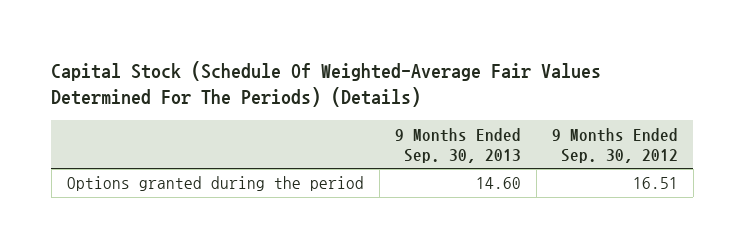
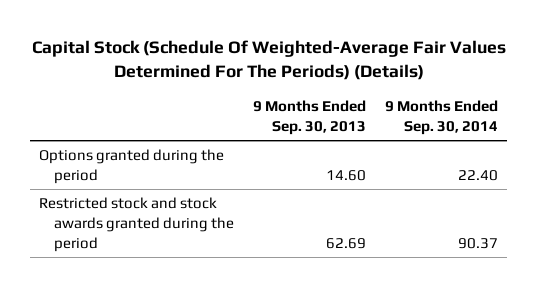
[551,127,678,163] 9 Months Ended Sep. 30, 2012 -> none
none -> [385,100,499,136] 9 Months Ended Sep. 30, 2014
none -> [39,197,235,252] Restricted stock and stock awards granted during the period

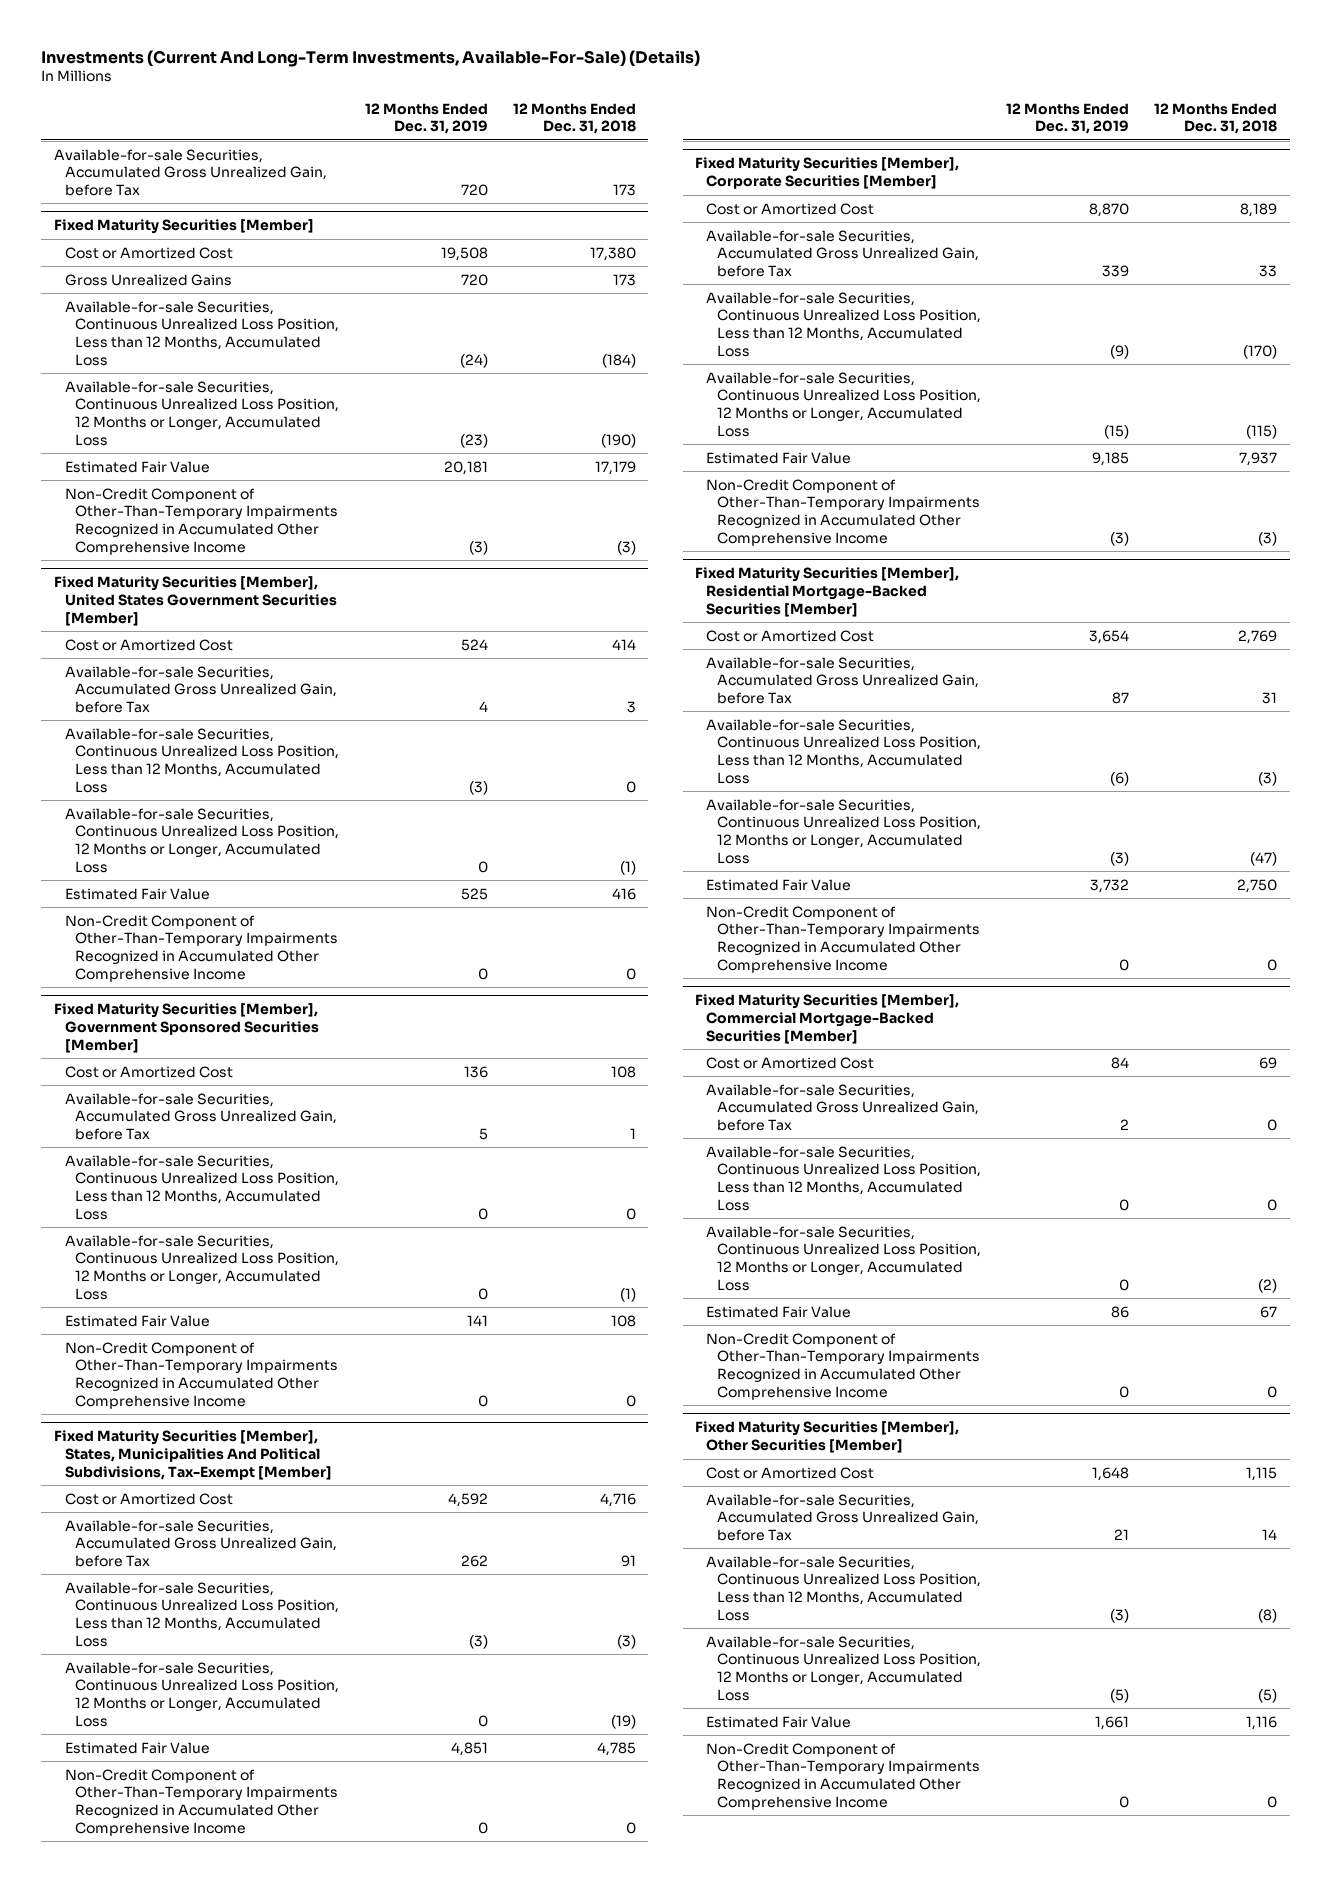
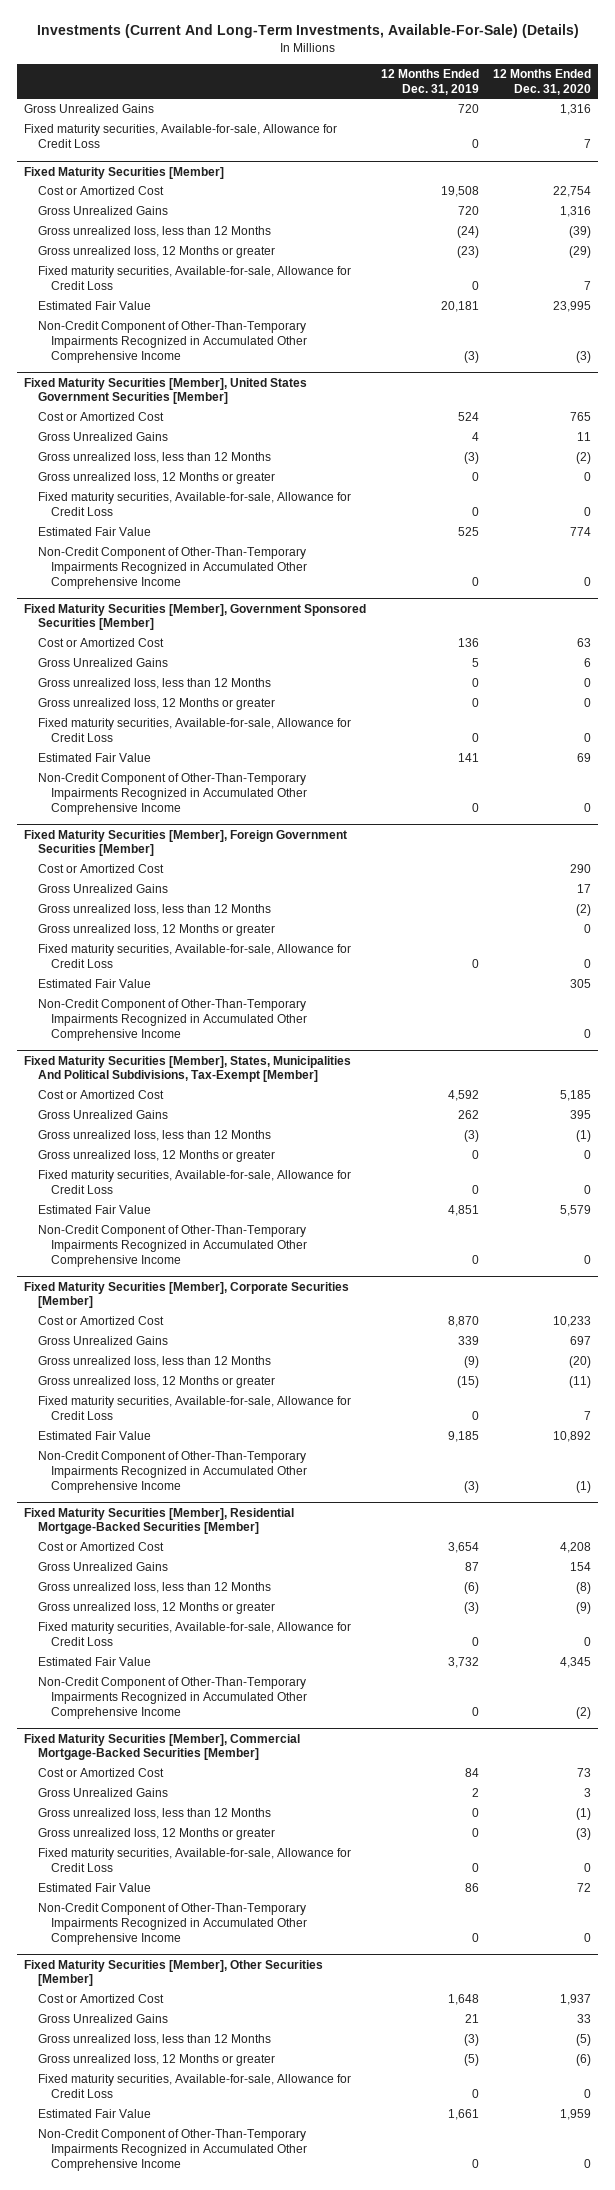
[512,102,636,135] 12 Months Ended Dec. 31, 2018 -> none
none -> [493,68,592,95] 12 Months Ended Dec. 31, 2020
[53,148,327,196] Available-for-sale Securities, Accumulated Gross Unrealized Gain, before Tax -> [24,104,155,114] Gross Unrealized Gains
none -> [24,124,338,148] Fixed maturity securities, Available-for-sale, Allowance for Credit Loss
[64,300,340,366] Available-for-sale Securities, Continuous Unrealized Loss Position, Less than 12 Months, Accumulated Loss -> [37,226,271,238] Gross unrealized loss, less than 12 Months
[64,380,340,446] Available-for-sale Securities, Continuous Unrealized Loss Position, 12 Months or Longer, Accumulated Loss -> [37,246,275,259] Gross unrealized loss, 12 Months or greater
none -> [37,266,351,290] Fixed maturity securities, Available-for-sale, Allowance for Credit Loss
[64,665,338,713] Available-for-sale Securities, Accumulated Gross Unrealized Gain, before Tax -> [37,432,168,442] Gross Unrealized Gains
[64,727,340,793] Available-for-sale Securities, Continuous Unrealized Loss Position, Less than 12 Months, Accumulated Loss -> [37,452,271,464] Gross unrealized loss, less than 12 Months
[64,807,340,873] Available-for-sale Securities, Continuous Unrealized Loss Position, 12 Months or Longer, Accumulated Loss -> [37,472,275,485] Gross unrealized loss, 12 Months or greater
none -> [37,492,351,516] Fixed maturity securities, Available-for-sale, Allowance for Credit Loss
[64,1092,338,1140] Available-for-sale Securities, Accumulated Gross Unrealized Gain, before Tax -> [37,658,168,668] Gross Unrealized Gains
[64,1154,340,1220] Available-for-sale Securities, Continuous Unrealized Loss Position, Less than 12 Months, Accumulated Loss -> [37,678,271,690] Gross unrealized loss, less than 12 Months
[64,1234,340,1300] Available-for-sale Securities, Continuous Unrealized Loss Position, 12 Months or Longer, Accumulated Loss -> [37,698,275,711] Gross unrealized loss, 12 Months or greater
none -> [37,718,351,742] Fixed maturity securities, Available-for-sale, Allowance for Credit Loss
none -> [24,829,348,857] Fixed Maturity Securities [Member], Foreign Government Securities [Member]
none -> [37,864,164,874] Cost or Amortized Cost
none -> [37,884,168,894] Gross Unrealized Gains
none -> [37,904,271,916] Gross unrealized loss, less than 12 Months
none -> [37,924,275,937] Gross unrealized loss, 12 Months or greater
none -> [37,944,351,968] Fixed maturity securities, Available-for-sale, Allowance for Credit Loss
none -> [37,979,151,989] Estimated Fair Value
none -> [37,999,308,1041] Non-Credit Component of Other-Than-Temporary Impairments Recognized in Accumulated Other Comprehensive Income
[64,1519,338,1567] Available-for-sale Securities, Accumulated Gross Unrealized Gain, before Tax -> [37,1110,168,1120] Gross Unrealized Gains
[64,1581,340,1647] Available-for-sale Securities, Continuous Unrealized Loss Position, Less than 12 Months, Accumulated Loss -> [37,1130,271,1142] Gross unrealized loss, less than 12 Months
[64,1661,340,1727] Available-for-sale Securities, Continuous Unrealized Loss Position, 12 Months or Longer, Accumulated Loss -> [37,1150,275,1163] Gross unrealized loss, 12 Months or greater
none -> [37,1170,351,1194] Fixed maturity securities, Available-for-sale, Allowance for Credit Loss
[706,229,979,277] Available-for-sale Securities, Accumulated Gross Unrealized Gain, before Tax -> [37,1336,168,1346] Gross Unrealized Gains
[706,291,981,357] Available-for-sale Securities, Continuous Unrealized Loss Position, Less than 12 Months, Accumulated Loss -> [37,1356,271,1368] Gross unrealized loss, less than 12 Months
[706,371,981,437] Available-for-sale Securities, Continuous Unrealized Loss Position, 12 Months or Longer, Accumulated Loss -> [37,1376,275,1389] Gross unrealized loss, 12 Months or greater
none -> [37,1396,351,1420] Fixed maturity securities, Available-for-sale, Allowance for Credit Loss
[706,656,979,704] Available-for-sale Securities, Accumulated Gross Unrealized Gain, before Tax -> [37,1562,168,1572] Gross Unrealized Gains
[706,718,981,784] Available-for-sale Securities, Continuous Unrealized Loss Position, Less than 12 Months, Accumulated Loss -> [37,1582,271,1594] Gross unrealized loss, less than 12 Months
[706,798,981,864] Available-for-sale Securities, Continuous Unrealized Loss Position, 12 Months or Longer, Accumulated Loss -> [37,1602,275,1615] Gross unrealized loss, 12 Months or greater
none -> [37,1622,351,1646] Fixed maturity securities, Available-for-sale, Allowance for Credit Loss
[706,1083,979,1131] Available-for-sale Securities, Accumulated Gross Unrealized Gain, before Tax -> [37,1788,168,1798] Gross Unrealized Gains
[706,1145,981,1211] Available-for-sale Securities, Continuous Unrealized Loss Position, Less than 12 Months, Accumulated Loss -> [37,1808,271,1820] Gross unrealized loss, less than 12 Months
[706,1225,981,1291] Available-for-sale Securities, Continuous Unrealized Loss Position, 12 Months or Longer, Accumulated Loss -> [37,1828,275,1841] Gross unrealized loss, 12 Months or greater
none -> [37,1848,351,1872] Fixed maturity securities, Available-for-sale, Allowance for Credit Loss
[706,1493,979,1541] Available-for-sale Securities, Accumulated Gross Unrealized Gain, before Tax -> [37,2014,168,2024] Gross Unrealized Gains
[706,1555,981,1621] Available-for-sale Securities, Continuous Unrealized Loss Position, Less than 12 Months, Accumulated Loss -> [37,2034,271,2046] Gross unrealized loss, less than 12 Months
[706,1635,981,1701] Available-for-sale Securities, Continuous Unrealized Loss Position, 12 Months or Longer, Accumulated Loss -> [37,2054,275,2067] Gross unrealized loss, 12 Months or greater
none -> [37,2074,351,2098] Fixed maturity securities, Available-for-sale, Allowance for Credit Loss

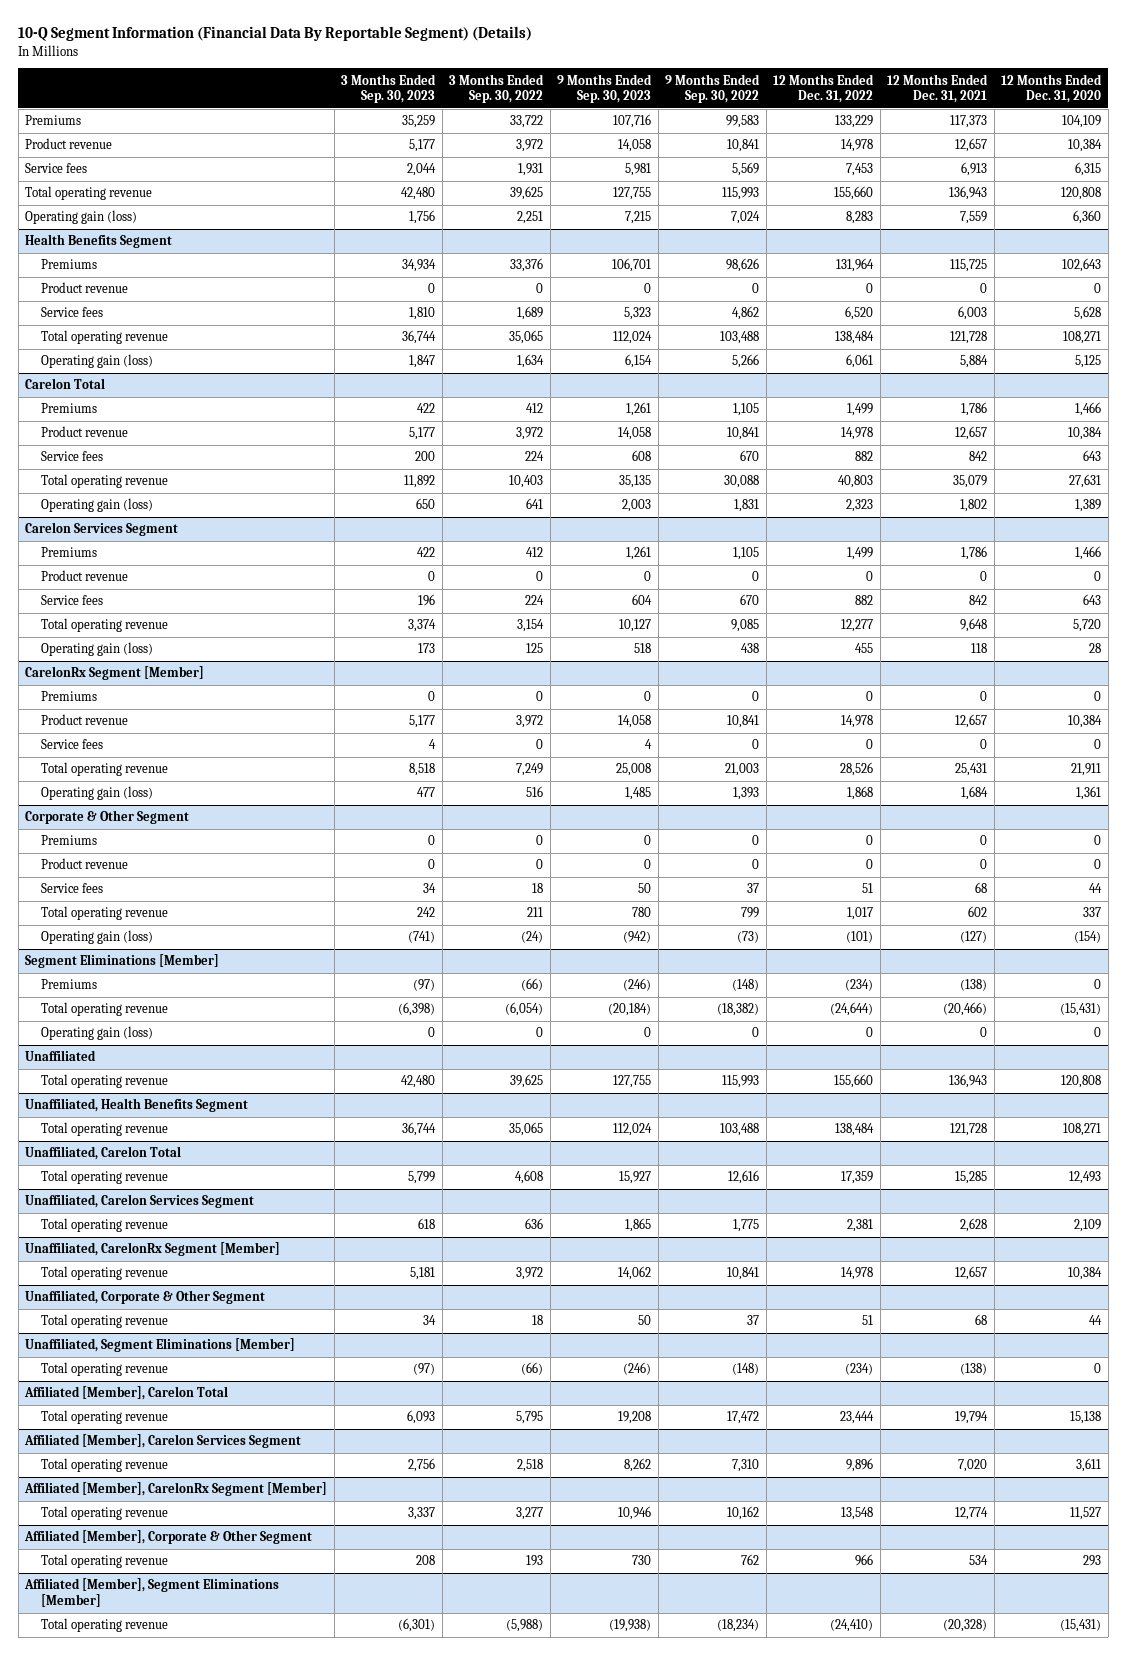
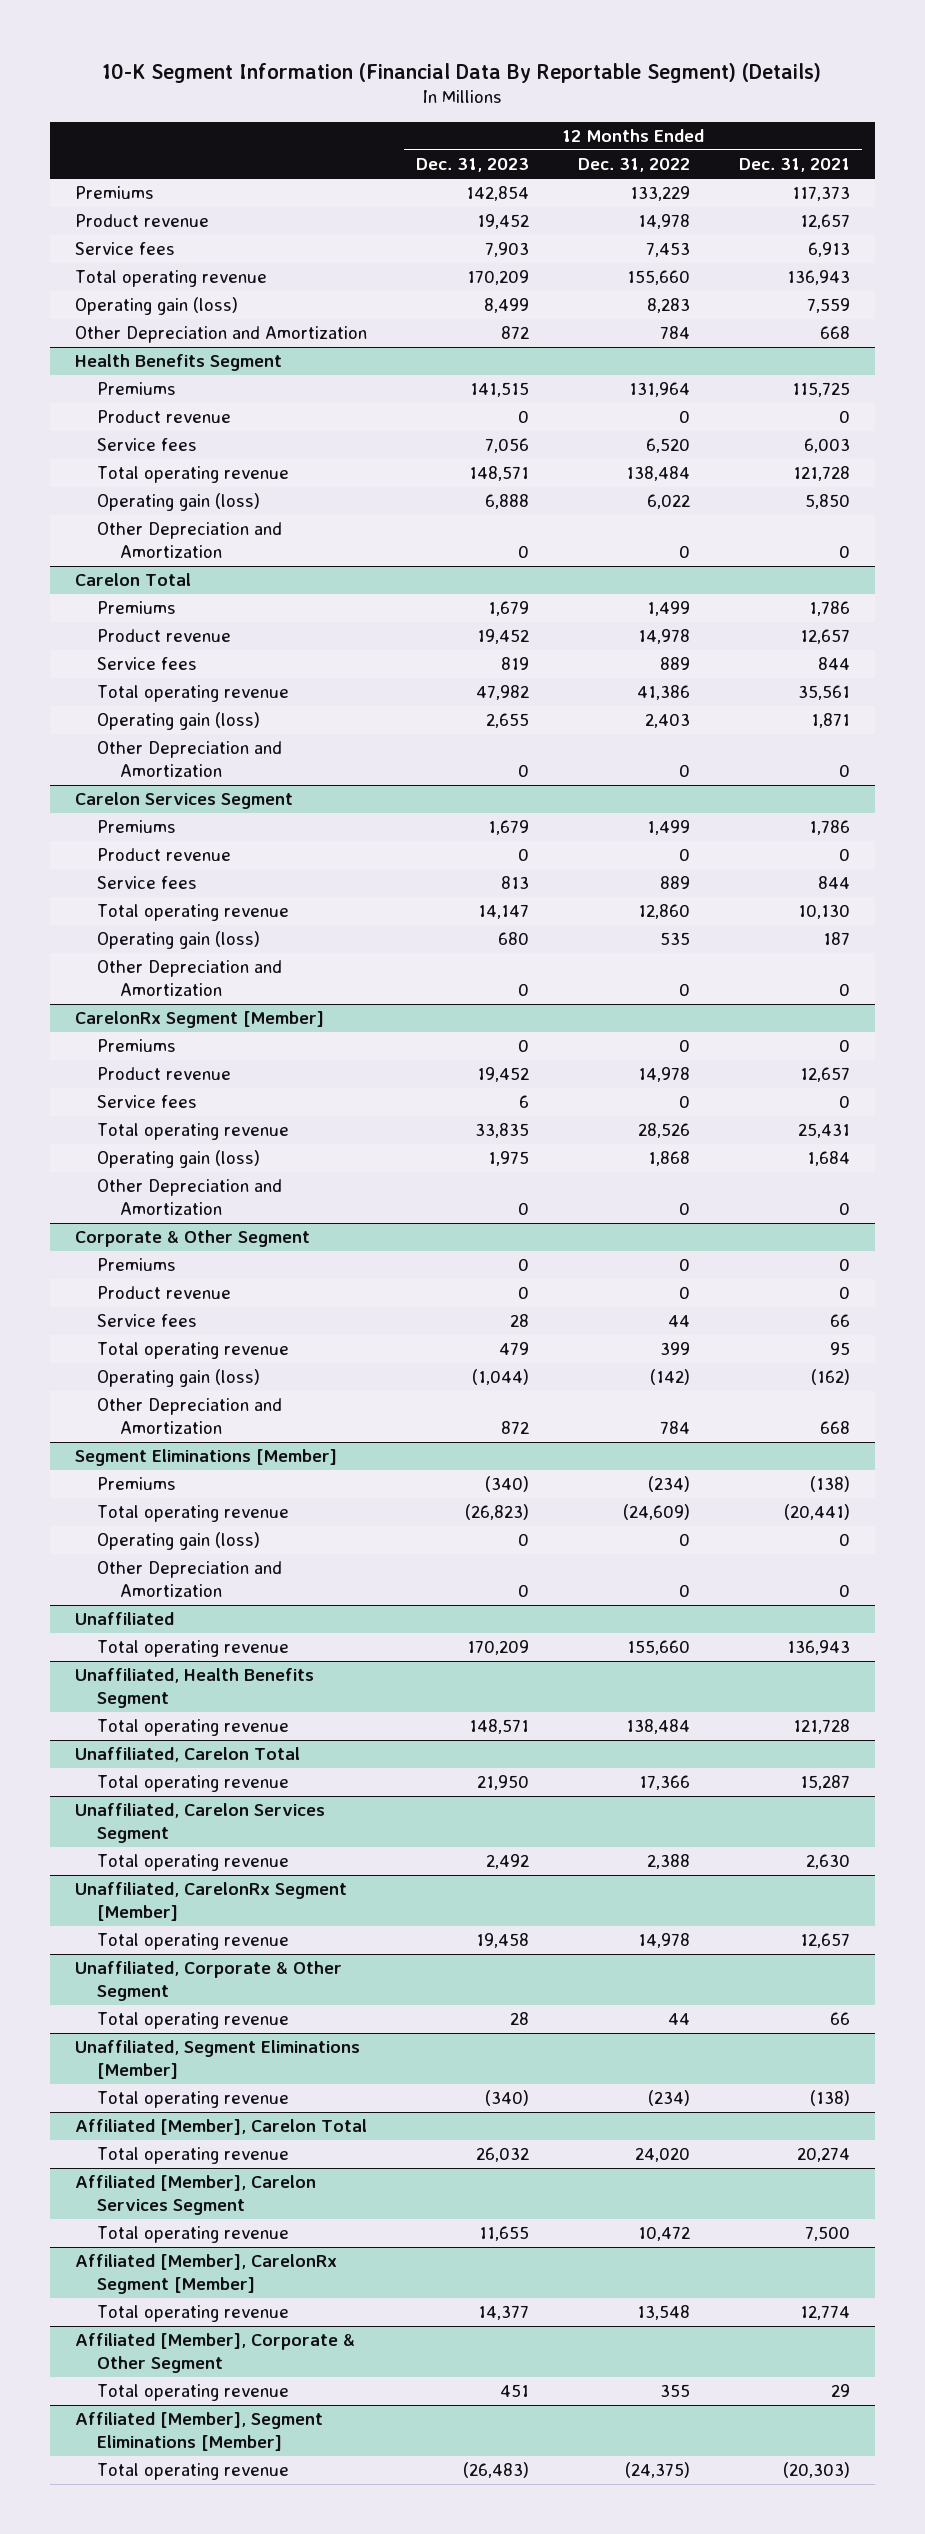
[18,26,533,42] 10-Q Segment Information (Financial Data By Reportable Segment) (Details) -> [102,62,822,83] 10-K Segment Information (Financial Data By Reportable Segment) (Details)
[341,73,437,104] 3 Months Ended Sep. 30, 2023 -> none
[449,73,545,104] 3 Months Ended Sep. 30, 2022 -> none
[557,73,653,104] 9 Months Ended Sep. 30, 2023 -> none
[665,73,761,104] 9 Months Ended Sep. 30, 2022 -> none
[1001,73,1103,104] 12 Months Ended Dec. 31, 2020 -> none
none -> [415,158,529,173] Dec. 31, 2023
none -> [74,326,367,344] Other Depreciation and Amortization
[846,354,874,369] 6,061 -> [646,494,690,510] 6,022
[960,355,989,369] 5,884 -> [805,494,851,510] 5,850
none -> [97,522,283,559] Other Depreciation and Amortization
[855,451,874,462] 882 -> [659,657,690,671] 889
[969,451,988,462] 842 -> [818,657,851,671] 844
[838,475,874,489] 40,803 -> [636,685,690,701] 41,386
[953,475,988,489] 35,079 -> [798,685,851,701] 35,561
[846,499,874,513] 2,323 -> [644,713,690,729] 2,403
[960,499,988,513] 1,802 -> [811,713,851,729] 1,871
none -> [97,741,283,778] Other Depreciation and Amortization
[855,595,874,606] 882 -> [659,876,690,890] 889
[969,595,988,606] 842 -> [818,876,851,890] 844
[841,619,874,633] 12,277 -> [637,904,690,920] 12,860
[960,618,988,633] 9,648 -> [798,904,851,920] 10,130
[855,643,874,654] 455 -> [659,932,690,946] 535
[971,643,988,654] 118 -> [823,932,851,946] 187
none -> [97,960,283,997] Other Depreciation and Amortization
none -> [97,1179,283,1216] Other Depreciation and Amortization
[862,883,874,894] 51 -> [667,1315,690,1328] 44
[975,882,988,894] 68 -> [830,1314,851,1328] 66
[847,907,874,921] 1,017 -> [659,1342,690,1356] 399
[968,906,988,918] 602 -> [830,1342,851,1356] 95
[846,931,874,944] (101) -> [649,1369,690,1386] (142)
[960,931,988,944] (127) -> [811,1369,851,1386] (162)
none -> [97,1398,283,1435] Other Depreciation and Amortization
[830,1002,874,1017] (24,644) -> [622,1504,690,1521] (24,609)
[943,1002,988,1017] (20,466) -> [784,1504,851,1521] (20,441)
none -> [97,1561,283,1598] Other Depreciation and Amortization
[841,1171,874,1185] 17,359 -> [638,1775,690,1791] 17,366
[955,1171,988,1185] 15,285 -> [800,1775,851,1791] 15,287
[847,1219,874,1233] 2,381 -> [646,1854,690,1870] 2,388
[960,1218,988,1233] 2,628 -> [806,1854,851,1870] 2,630
[862,1315,874,1326] 51 -> [667,2013,690,2026] 44
[975,1314,988,1326] 68 -> [830,2012,851,2026] 66
[840,1411,875,1425] 23,444 -> [634,2147,690,2163] 24,020
[955,1411,989,1425] 19,794 -> [797,2147,851,2163] 20,274
[846,1458,874,1473] 9,896 -> [637,2226,690,2242] 10,472
[958,1459,988,1473] 7,020 -> [805,2226,851,2242] 7,500
[855,1554,874,1567] 966 -> [659,2384,690,2398] 355
[969,1555,989,1566] 534 -> [831,2384,851,2398] 29
[830,1619,874,1633] (24,410) -> [624,2462,690,2479] (24,375)
[943,1619,988,1633] (20,328) -> [783,2462,851,2479] (20,303)

